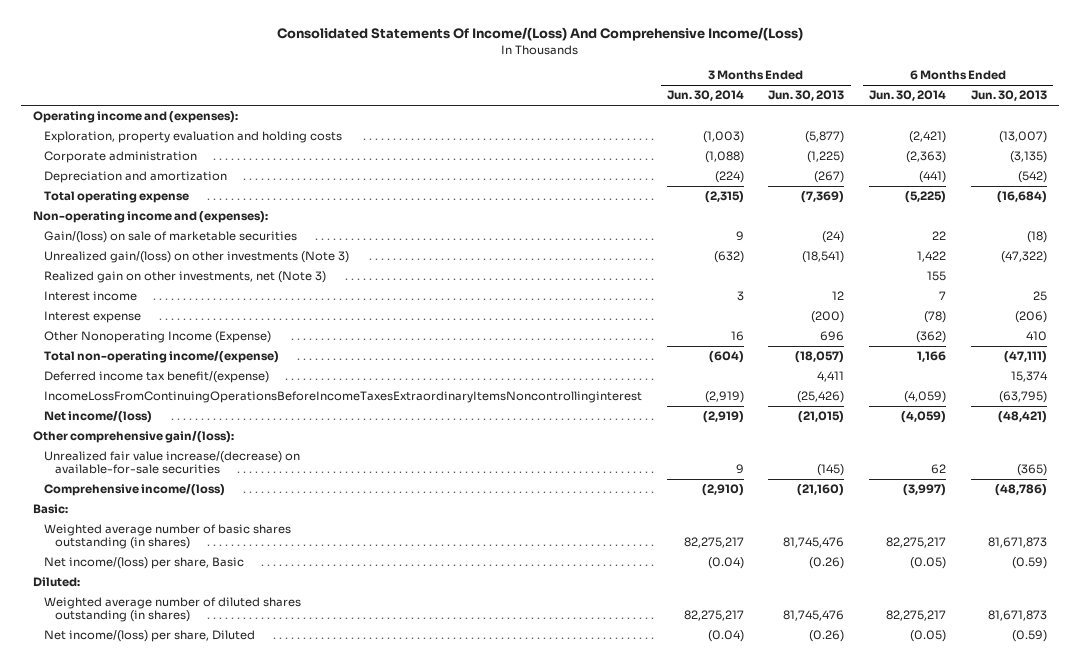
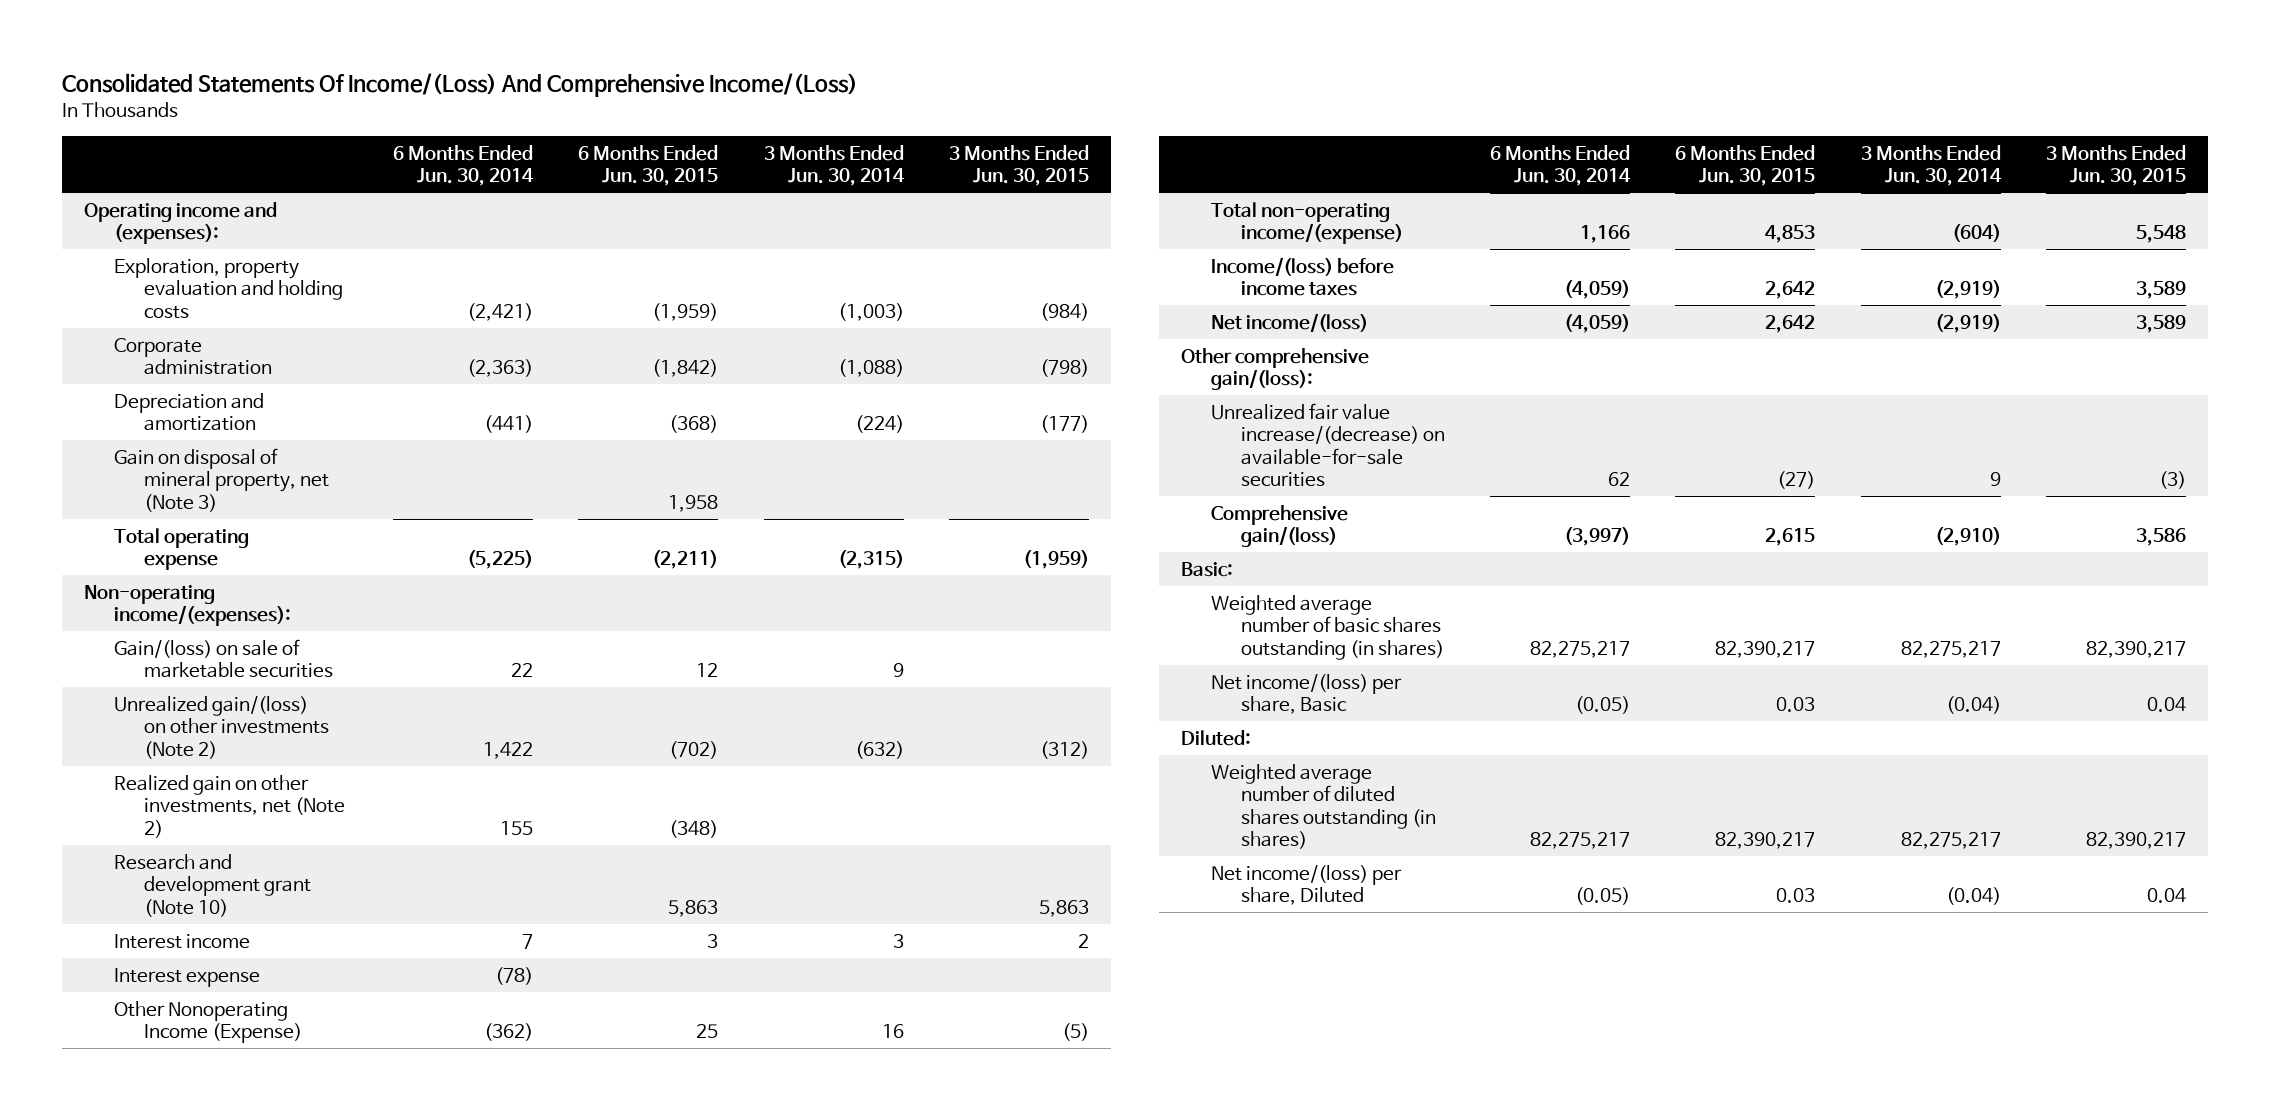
[768,90,845,102] Jun. 30, 2013 -> none
[970,90,1047,102] Jun. 30, 2013 -> none
none -> [578,144,719,187] 6 Months Ended Jun. 30, 2015
none -> [948,144,1089,187] 3 Months Ended Jun. 30, 2015
none -> [114,447,329,512] Gain on disposal of mineral property, net (Note 3)
[33,211,269,224] Non-operating income and (expenses): -> [84,584,292,627] Non-operating income/(expenses):
[44,251,350,264] Unrealized gain/(loss) on other investments (Note 3) -> [114,695,329,759] Unrealized gain/(loss) on other investments (Note 2)
[44,271,327,284] Realized gain on other investments, net (Note 3) -> [114,774,345,838] Realized gain on other investments, net (Note 2)
none -> [114,853,311,917] Research and development grant (Note 10)
[44,371,270,384] Deferred income tax benefit/(expense) -> none
[44,391,643,404] IncomeLossFromContinuingOperationsBeforeIncomeTaxesExtraordinaryItemsNoncontrollinginterest -> [1211,256,1395,297] Income/(loss) before income taxes
[44,484,226,497] Comprehensive income/(loss) -> [1211,504,1349,548] Comprehensive gain/(loss)

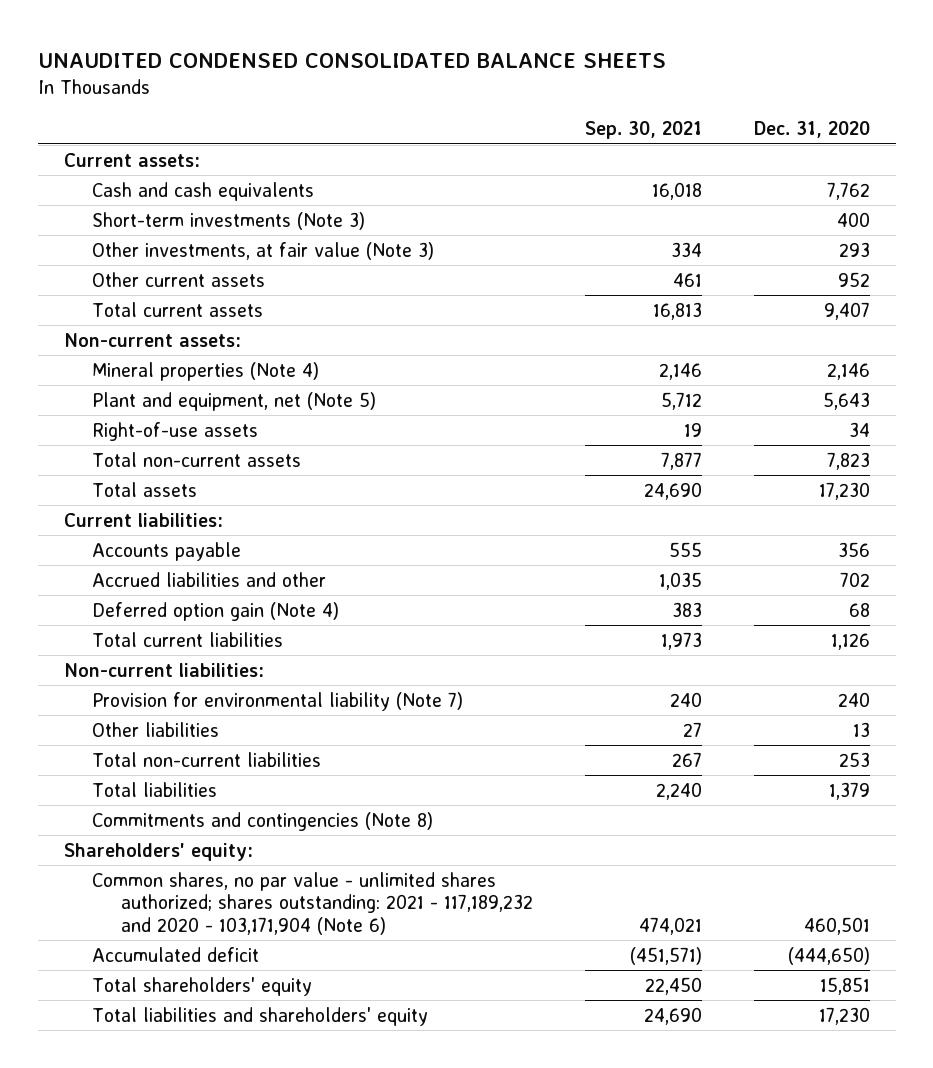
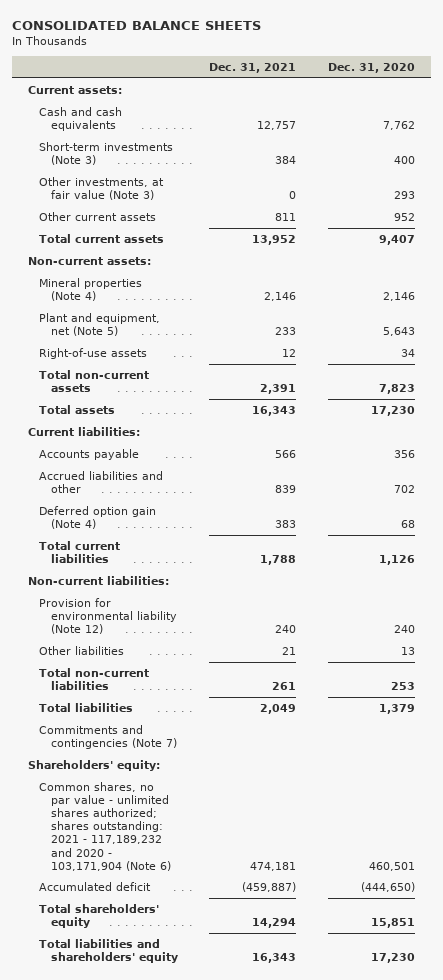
[37,52,666,68] UNAUDITED CONDENSED CONSOLIDATED BALANCE SHEETS -> [12,20,262,30] CONSOLIDATED BALANCE SHEETS
[585,121,703,140] Sep. 30, 2021 -> none
none -> [209,62,297,73] Dec. 31, 2021
[92,691,464,711] Provision for environmental liability (Note 7) -> [39,597,177,635] Provision for environmental liability (Note 12)
[92,811,434,831] Commitments and contingencies (Note 8) -> [39,724,177,750] Commitments and contingencies (Note 7)

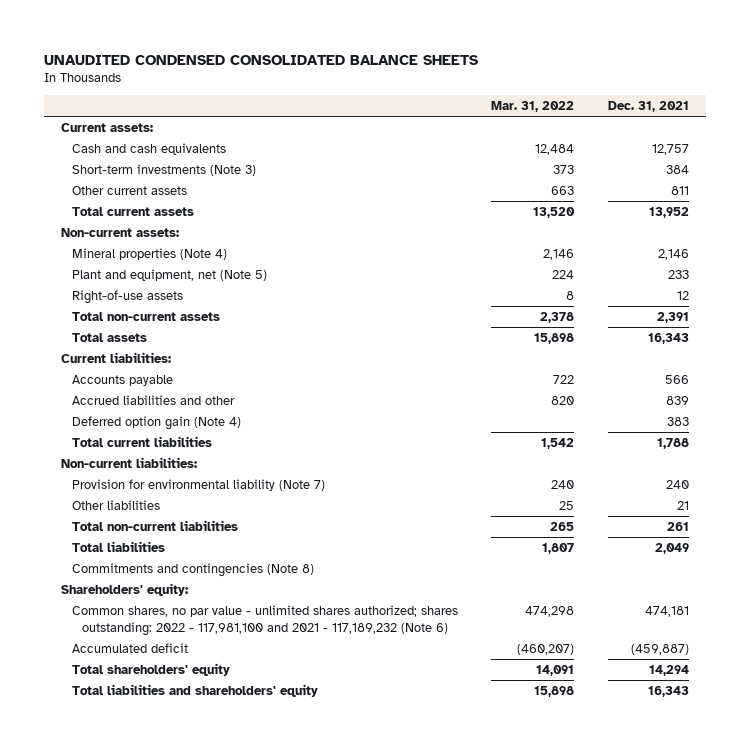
[12,20,262,30] CONSOLIDATED BALANCE SHEETS -> [44,54,479,65] UNAUDITED CONDENSED CONSOLIDATED BALANCE SHEETS
[327,62,415,73] Dec. 31, 2020 -> none
none -> [491,101,575,113] Mar. 31, 2022
[39,176,165,201] Other investments, at fair value (Note 3) -> none
[39,597,177,635] Provision for environmental liability (Note 12) -> [71,479,325,492] Provision for environmental liability (Note 7)
[39,724,177,750] Commitments and contingencies (Note 7) -> [71,563,314,578] Commitments and contingencies (Note 8)
[39,781,171,871] Common shares, no par value - unlimited shares authorized; shares outstanding: 2021 - 117,189,232 and 2020 - 103,171,904 (Note 6) -> [71,605,458,636] Common shares, no par value - unlimited shares authorized; shares outstanding: 2022 - 117,981,100 and 2021 - 117,189,232 (Note 6)

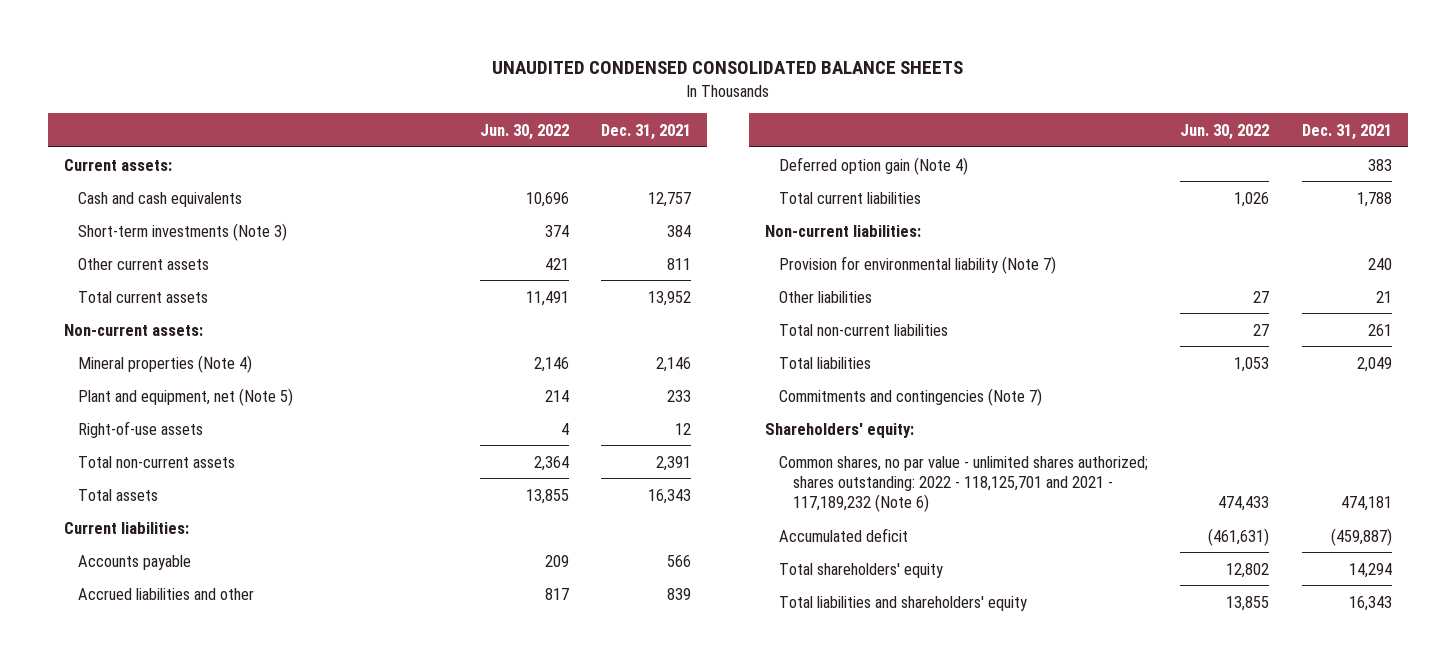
[491,101,575,113] Mar. 31, 2022 -> none
none -> [479,124,569,141] Jun. 30, 2022
[71,563,314,578] Commitments and contingencies (Note 8) -> [778,387,1042,406] Commitments and contingencies (Note 7)
[71,605,458,636] Common shares, no par value - unlimited shares authorized; shares outstanding: 2022 - 117,981,100 and 2021 - 117,189,232 (Note 6) -> [778,455,1148,513] Common shares, no par value - unlimited shares authorized; shares outstanding: 2022 - 118,125,701 and 2021 - 117,189,232 (Note 6)

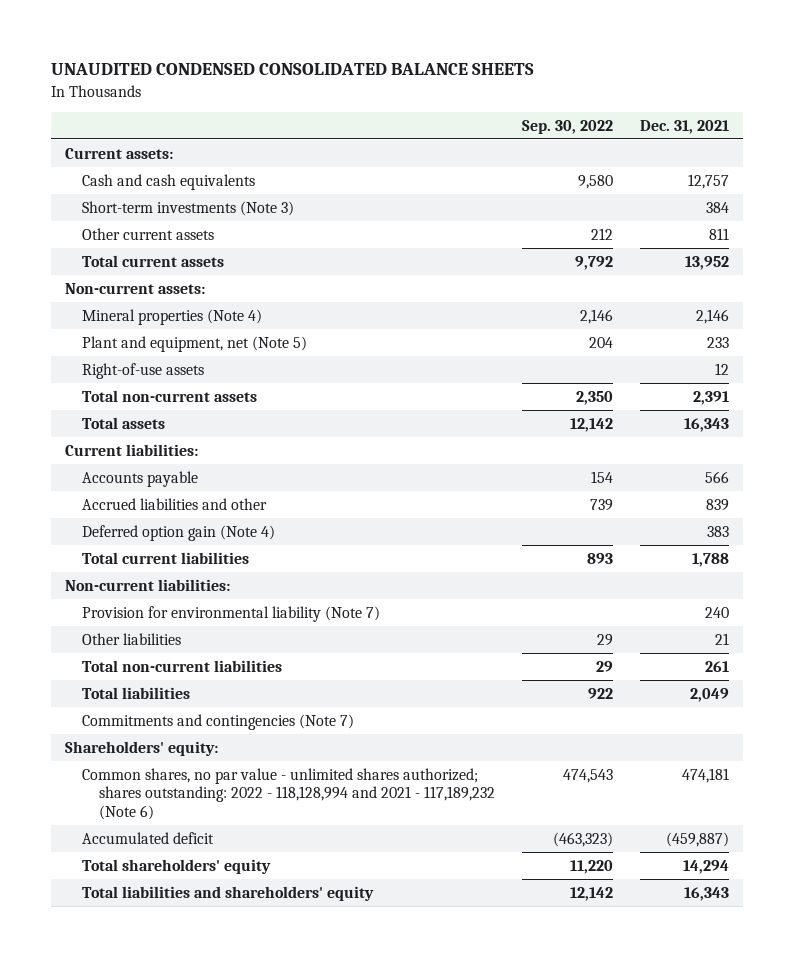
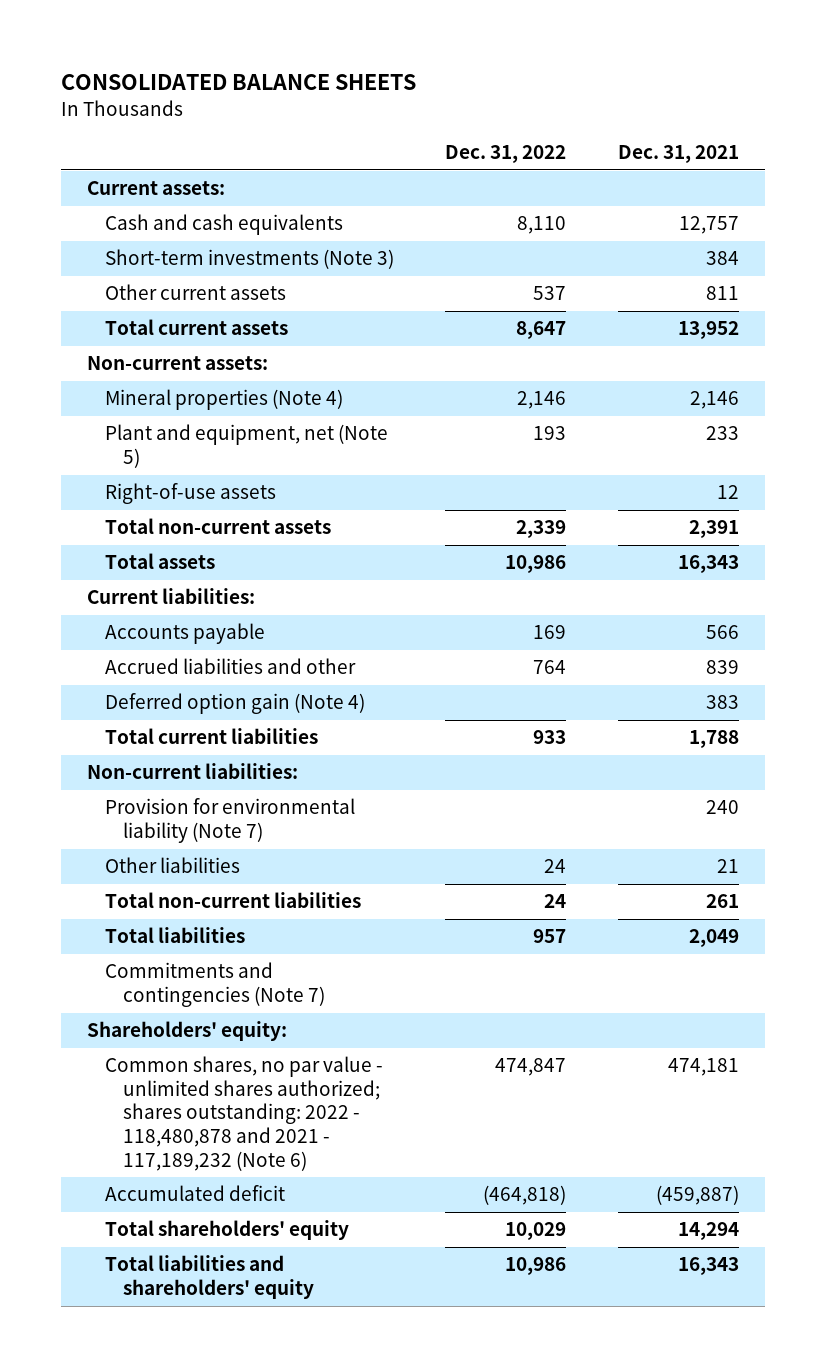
[51,63,535,76] UNAUDITED CONDENSED CONSOLIDATED BALANCE SHEETS -> [61,74,417,91] CONSOLIDATED BALANCE SHEETS
[522,119,614,134] Sep. 30, 2022 -> none
none -> [445,145,567,164] Dec. 31, 2022
[81,767,496,820] Common shares, no par value - unlimited shares authorized; shares outstanding: 2022 - 118,128,994 and 2021 - 117,189,232 (Note 6) -> [104,1056,383,1171] Common shares, no par value - unlimited shares authorized; shares outstanding: 2022 - 118,480,878 and 2021 - 117,189,232 (Note 6)

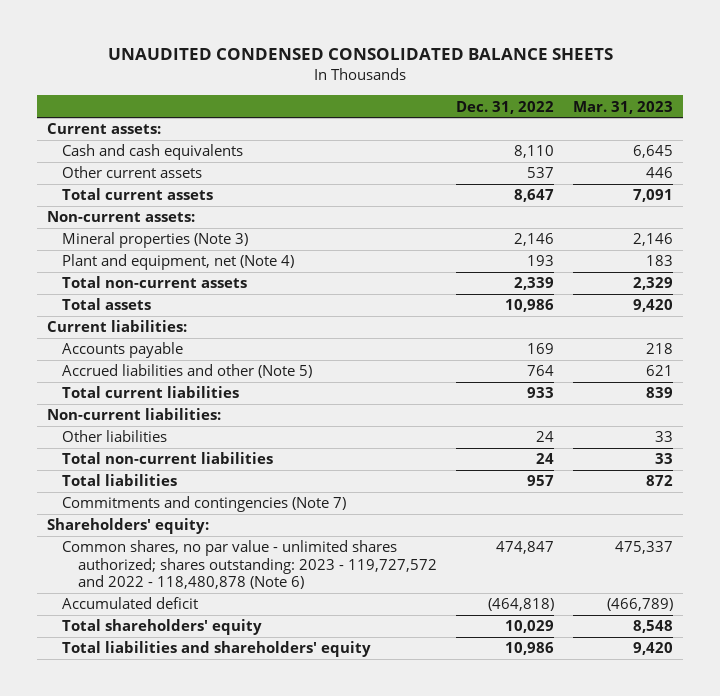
[61,74,417,91] CONSOLIDATED BALANCE SHEETS -> [107,48,613,61] UNAUDITED CONDENSED CONSOLIDATED BALANCE SHEETS
[617,145,739,164] Dec. 31, 2021 -> none
none -> [573,100,674,114] Mar. 31, 2023
[104,249,394,270] Short-term investments (Note 3) -> none
[104,483,276,505] Right-of-use assets -> none
[104,389,343,411] Mineral properties (Note 4) -> [62,232,249,249] Mineral properties (Note 3)
[104,424,388,468] Plant and equipment, net (Note 5) -> [62,254,295,271] Plant and equipment, net (Note 4)
[104,693,365,715] Deferred option gain (Note 4) -> none
[104,658,356,675] Accrued liabilities and other -> [62,364,313,379] Accrued liabilities and other (Note 5)
[104,798,355,843] Provision for environmental liability (Note 7) -> none
[104,1056,383,1171] Common shares, no par value - unlimited shares authorized; shares outstanding: 2022 - 118,480,878 and 2021 - 117,189,232 (Note 6) -> [62,540,438,590] Common shares, no par value - unlimited shares authorized; shares outstanding: 2023 - 119,727,572 and 2022 - 118,480,878 (Note 6)

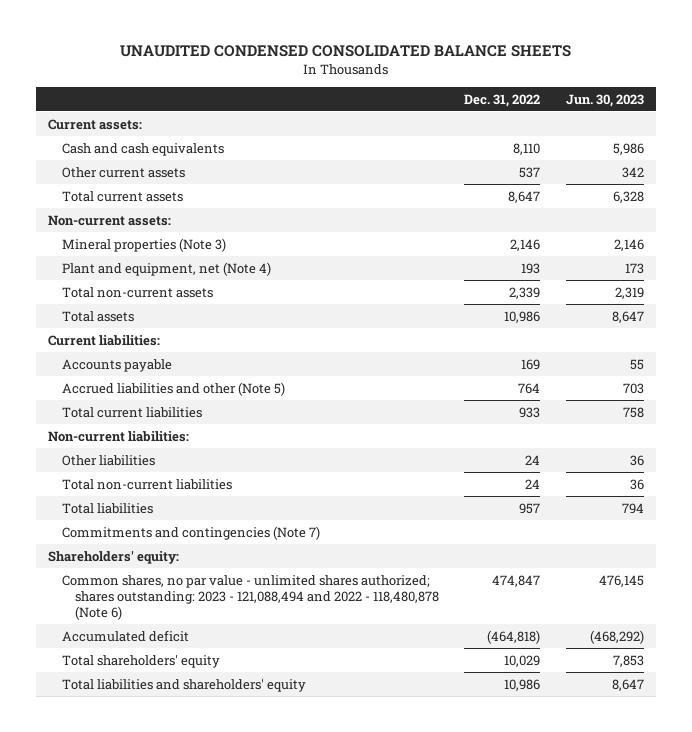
[573,100,674,114] Mar. 31, 2023 -> none
none -> [565,93,644,107] Jun. 30, 2023
[62,540,438,590] Common shares, no par value - unlimited shares authorized; shares outstanding: 2023 - 119,727,572 and 2022 - 118,480,878 (Note 6) -> [61,574,440,620] Common shares, no par value - unlimited shares authorized; shares outstanding: 2023 - 121,088,494 and 2022 - 118,480,878 (Note 6)

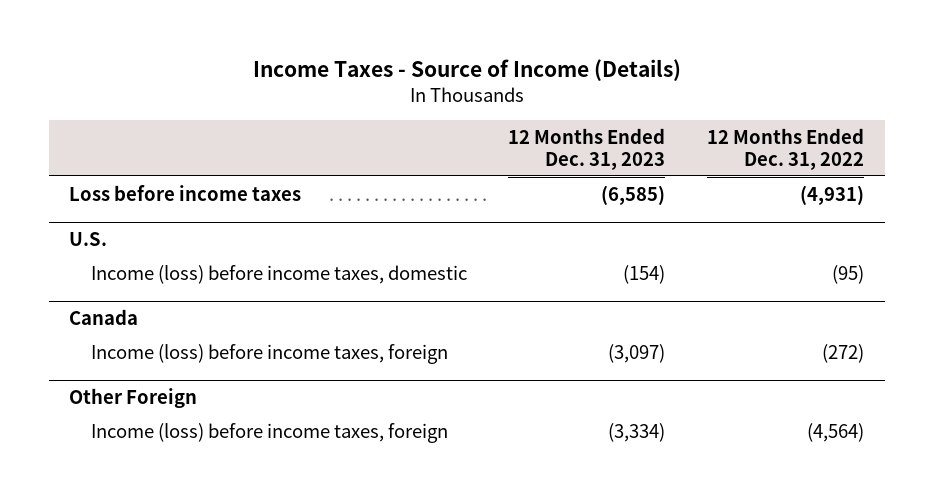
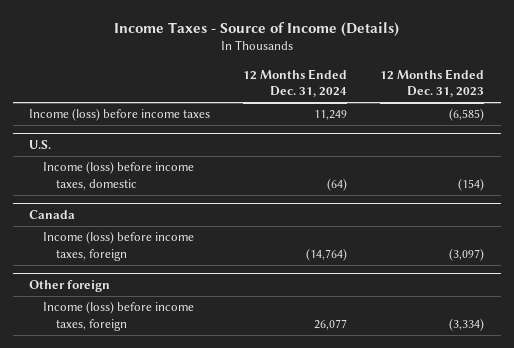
[707,127,865,170] 12 Months Ended Dec. 31, 2022 -> none
none -> [243,68,348,98] 12 Months Ended Dec. 31, 2024
[69,184,302,201] Loss before income taxes -> [29,108,211,122] Income (loss) before income taxes
[69,387,198,408] Other Foreign -> [29,279,111,292] Other foreign

